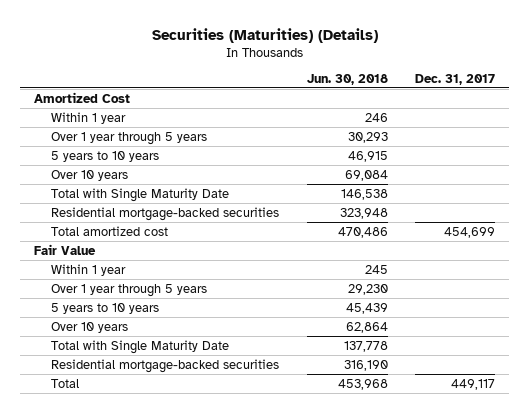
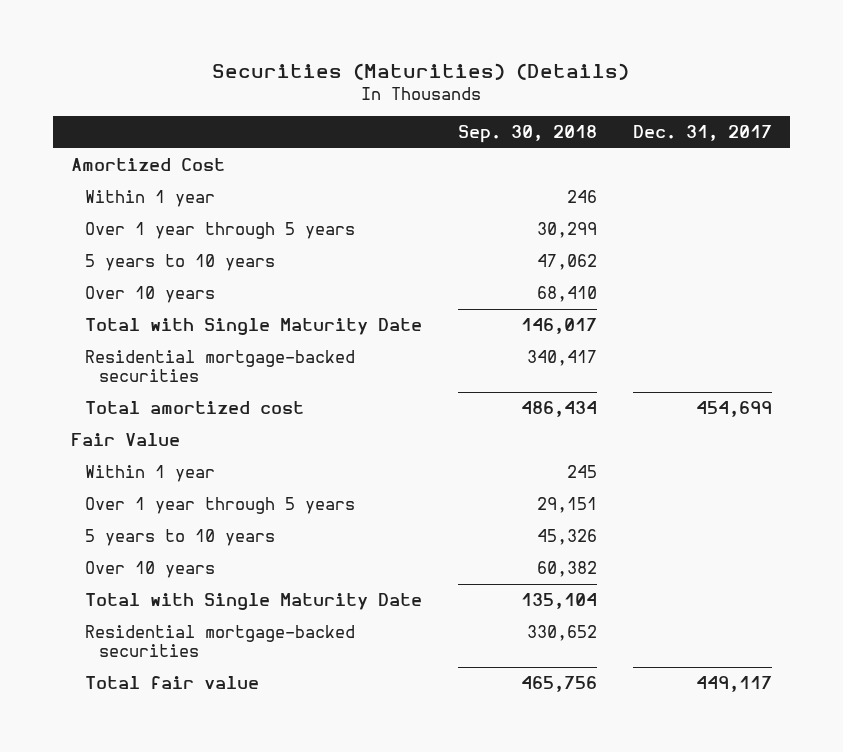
[306,73,388,85] Jun. 30, 2018 -> none
none -> [458,125,598,144] Sep. 30, 2018
[51,378,80,388] Total -> [84,676,259,690] Total fair value

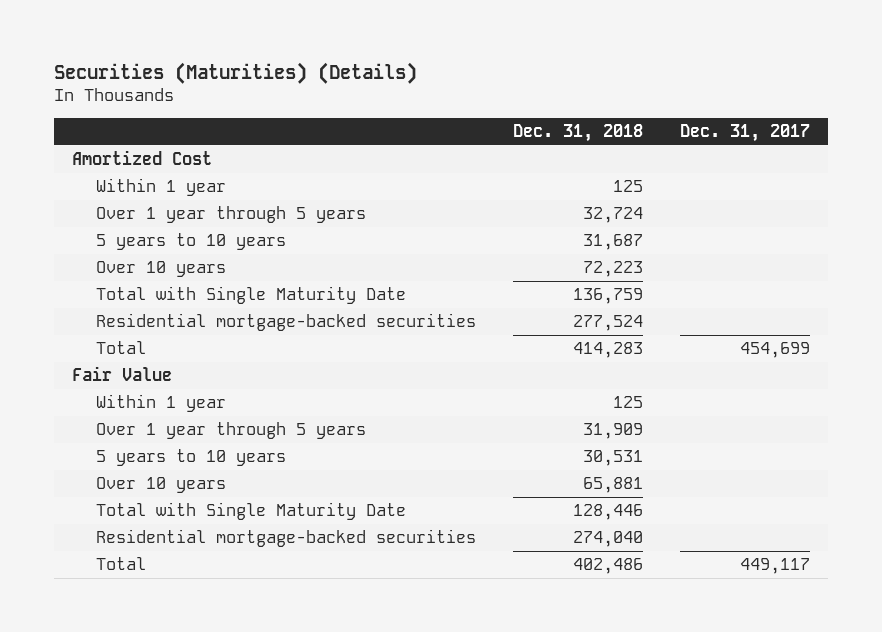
[458,125,598,144] Sep. 30, 2018 -> none
none -> [512,123,643,142] Dec. 31, 2018
[84,401,304,415] Total amortized cost -> [95,341,146,355] Total
[84,676,259,690] Total fair value -> [95,557,146,571] Total

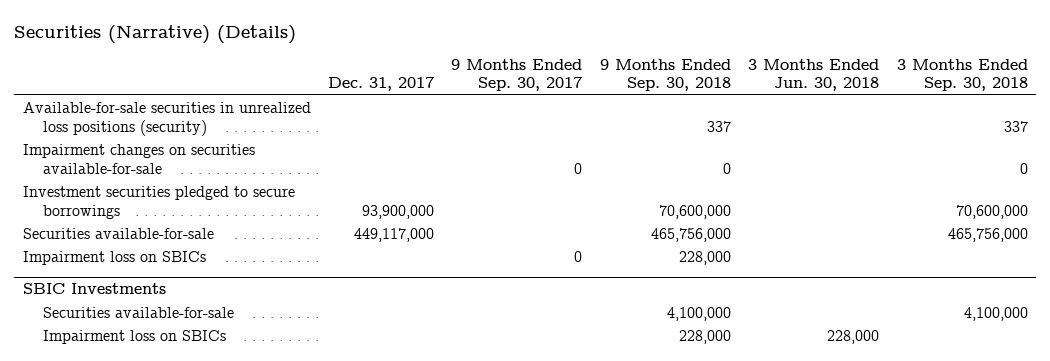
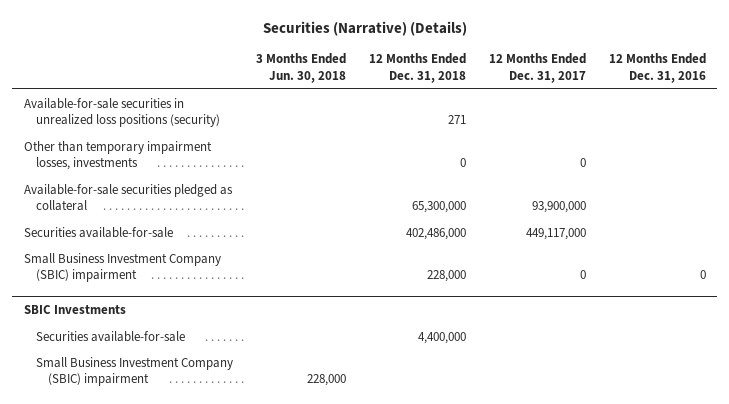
[327,77,434,92] Dec. 31, 2017 -> none
[451,58,583,92] 9 Months Ended Sep. 30, 2017 -> none
[599,58,731,92] 9 Months Ended Sep. 30, 2018 -> none
[896,58,1028,92] 3 Months Ended Sep. 30, 2018 -> none
none -> [368,53,466,83] 12 Months Ended Dec. 31, 2018
none -> [488,53,586,83] 12 Months Ended Dec. 31, 2017
none -> [608,53,706,83] 12 Months Ended Dec. 31, 2016
[22,143,255,174] Impairment changes on securities available-for-sale -> [23,140,212,171] Other than temporary impairment losses, investments
[22,185,295,219] Investment securities pledged to secure borrowings -> [23,183,233,212] Available-for-sale securities pledged as collateral
[22,250,206,265] Impairment loss on SBICs -> [23,252,221,283] Small Business Investment Company (SBIC) impairment
[42,329,226,344] Impairment loss on SBICs -> [36,356,234,387] Small Business Investment Company (SBIC) impairment

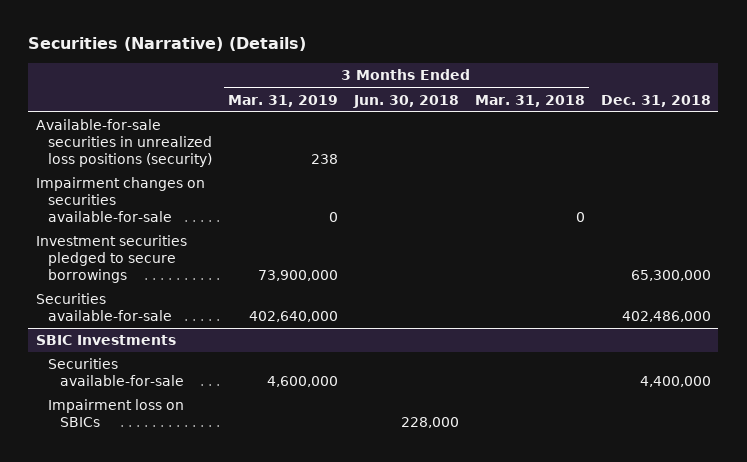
[368,53,466,83] 12 Months Ended Dec. 31, 2018 -> none
[488,53,586,83] 12 Months Ended Dec. 31, 2017 -> none
[608,53,706,83] 12 Months Ended Dec. 31, 2016 -> none
none -> [228,94,339,107] Mar. 31, 2019
none -> [474,94,585,107] Mar. 31, 2018
none -> [600,94,711,107] Dec. 31, 2018
[23,140,212,171] Other than temporary impairment losses, investments -> [35,177,205,222] Impairment changes on securities available-for-sale
[23,183,233,212] Available-for-sale securities pledged as collateral -> [35,235,187,283] Investment securities pledged to secure borrowings
[23,252,221,283] Small Business Investment Company (SBIC) impairment -> none
[36,356,234,387] Small Business Investment Company (SBIC) impairment -> [48,399,185,427] Impairment loss on SBICs

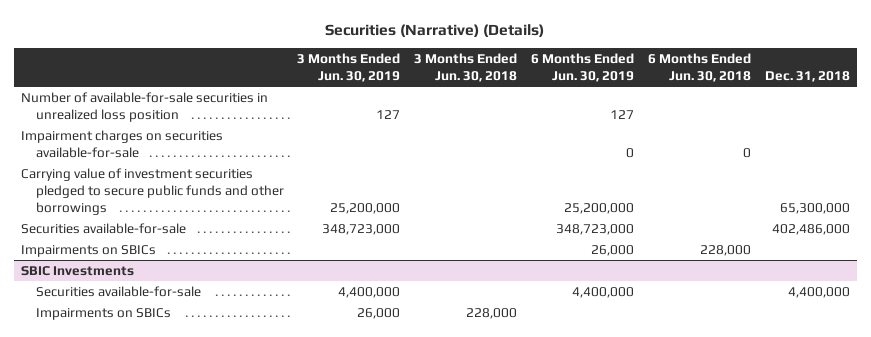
[228,94,339,107] Mar. 31, 2019 -> none
[474,94,585,107] Mar. 31, 2018 -> none
none -> [297,53,401,83] 3 Months Ended Jun. 30, 2019
none -> [531,53,635,83] 6 Months Ended Jun. 30, 2019
none -> [647,53,751,83] 6 Months Ended Jun. 30, 2018
[35,119,213,167] Available-for-sale securities in unrealized loss positions (security) -> [20,91,268,122] Number of available-for-sale securities in unrealized loss position
[35,177,205,222] Impairment changes on securities available-for-sale -> [20,129,223,158] Impairment charges on securities available-for-sale
[35,235,187,283] Investment securities pledged to secure borrowings -> [20,167,284,215] Carrying value of investment securities pledged to secure public funds and other borrowings
none -> [20,244,156,257] Impairments on SBICs
[48,399,185,427] Impairment loss on SBICs -> [35,307,171,320] Impairments on SBICs

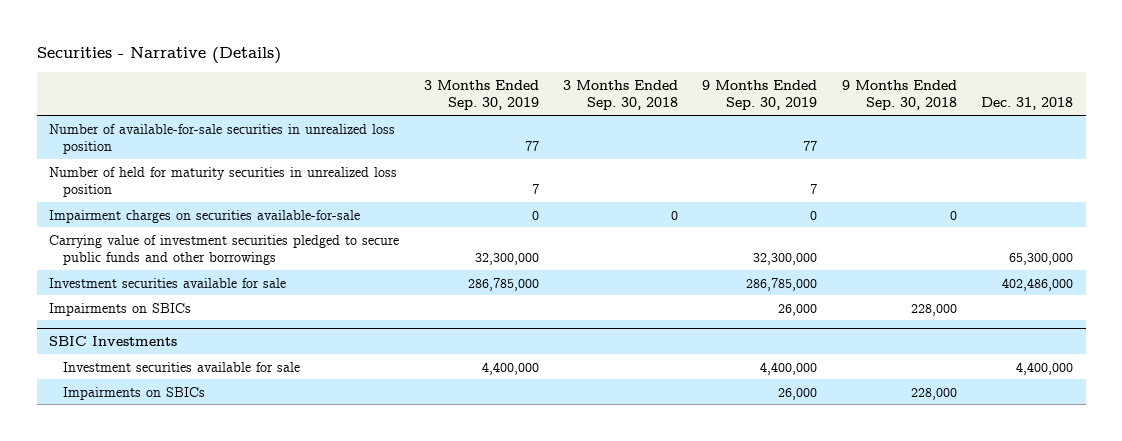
[325,23,545,37] Securities (Narrative) (Details) -> [36,47,281,65] Securities - Narrative (Details)
[297,53,401,83] 3 Months Ended Jun. 30, 2019 -> none
[414,53,518,83] 3 Months Ended Jun. 30, 2018 -> none
[531,53,635,83] 6 Months Ended Jun. 30, 2019 -> none
[647,53,751,83] 6 Months Ended Jun. 30, 2018 -> none
none -> [423,79,539,111] 3 Months Ended Sep. 30, 2019
none -> [562,79,678,111] 3 Months Ended Sep. 30, 2018
none -> [702,79,818,111] 9 Months Ended Sep. 30, 2019
none -> [841,79,957,111] 9 Months Ended Sep. 30, 2018
none -> [49,166,398,197] Number of held for maturity securities in unrealized loss position
[20,222,186,234] Securities available-for-sale -> [49,277,287,288] Investment securities available for sale
[35,285,201,297] Securities available-for-sale -> [62,361,300,372] Investment securities available for sale

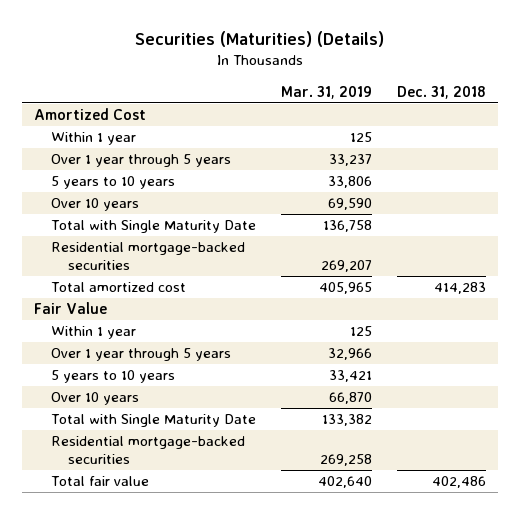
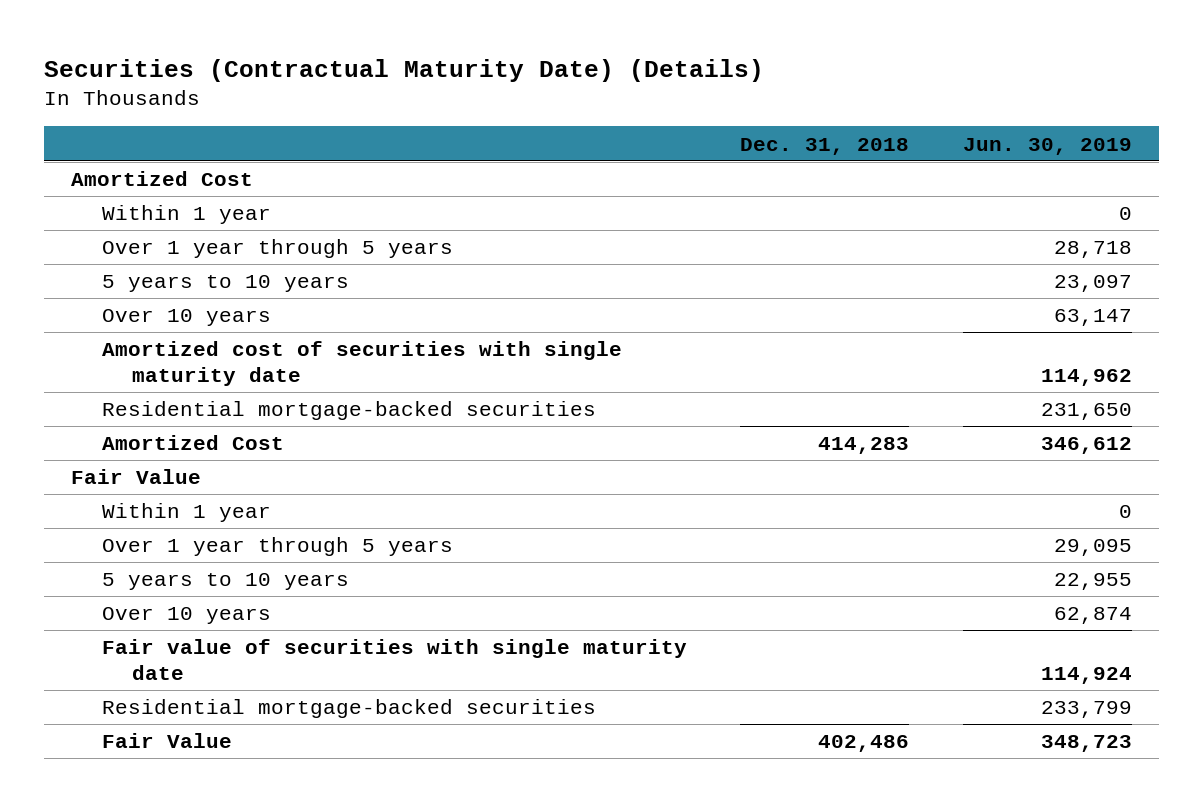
[134,31,384,48] Securities (Maturities) (Details) -> [43,58,764,82] Securities (Contractual Maturity Date) (Details)
[281,85,373,99] Mar. 31, 2019 -> none
none -> [962,137,1132,155] Jun. 30, 2019
[51,220,257,234] Total with Single Maturity Date -> [101,341,622,386] Amortized cost of securities with single maturity date
[51,282,187,293] Total amortized cost -> [101,435,284,451] Amortized Cost
[51,414,257,428] Total with Single Maturity Date -> [101,639,687,680] Fair value of securities with single maturity date
[51,476,150,487] Total fair value -> [101,733,232,749] Fair Value

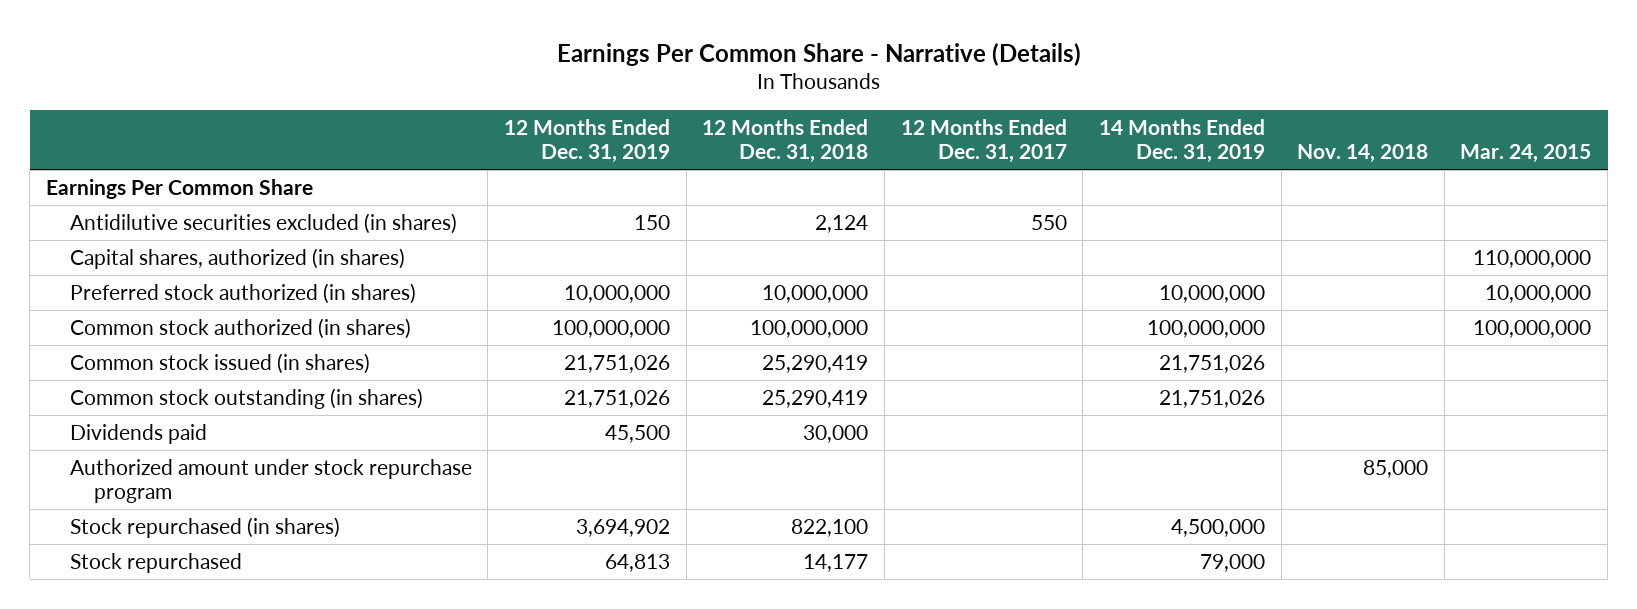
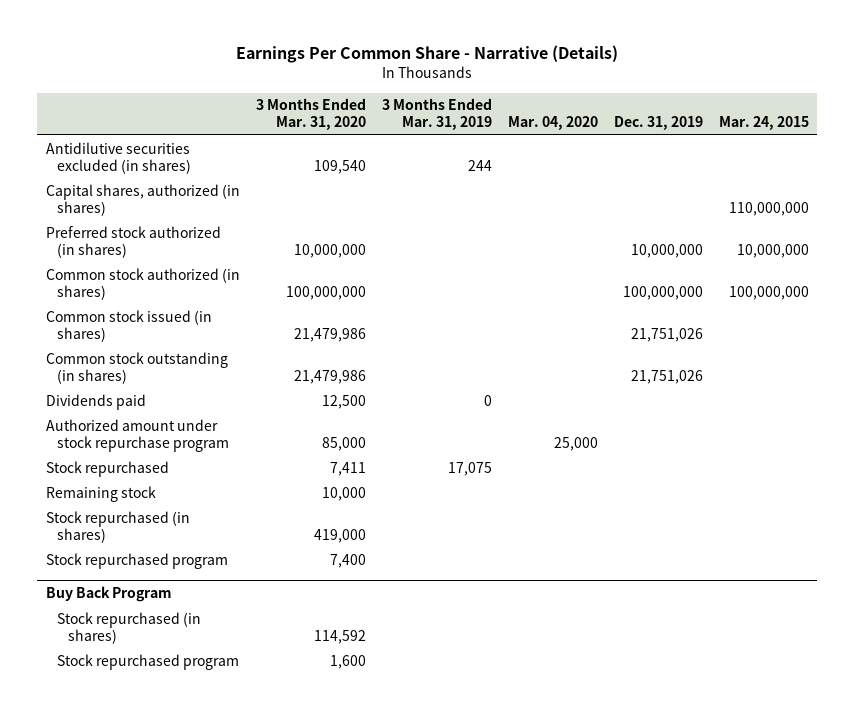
[504,118,671,164] 12 Months Ended Dec. 31, 2019 -> none
[702,118,869,164] 12 Months Ended Dec. 31, 2018 -> none
[900,118,1067,164] 12 Months Ended Dec. 31, 2017 -> none
[1098,118,1265,164] 14 Months Ended Dec. 31, 2019 -> none
[1297,144,1429,164] Nov. 14, 2018 -> none
none -> [255,98,366,131] 3 Months Ended Mar. 31, 2020
none -> [381,98,492,131] 3 Months Ended Mar. 31, 2019
none -> [507,116,598,131] Mar. 04, 2020
none -> [613,116,703,131] Dec. 31, 2019
[45,178,313,199] Earnings Per Common Share -> none
none -> [45,485,156,502] Remaining stock
[69,516,340,538] Stock repurchased (in shares) -> [45,510,190,543] Stock repurchased (in shares)
none -> [45,552,228,569] Stock repurchased program
none -> [45,586,172,603] Buy Back Program
none -> [56,611,201,644] Stock repurchased (in shares)
none -> [56,653,239,670] Stock repurchased program

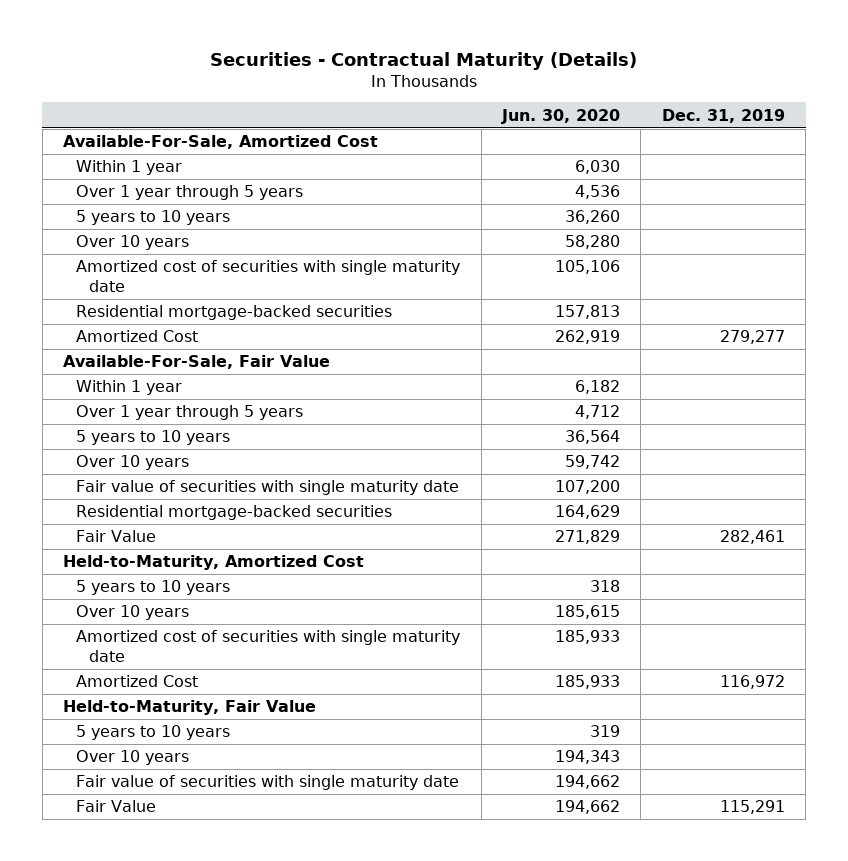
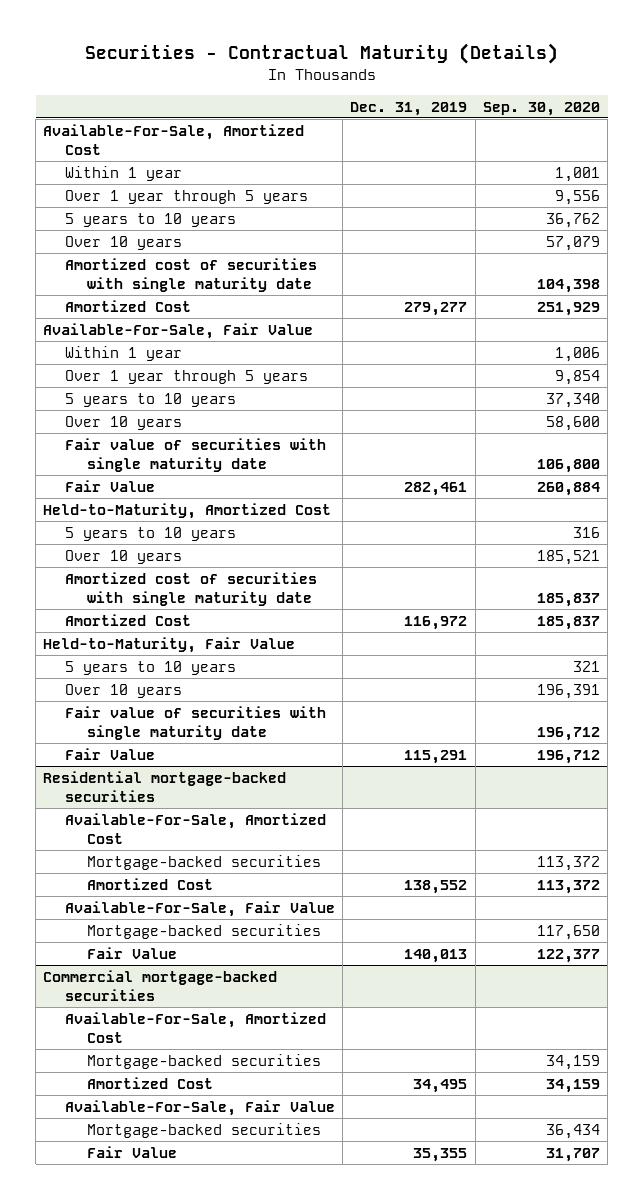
[500,108,620,124] Jun. 30, 2020 -> none
none -> [482,101,600,116] Sep. 30, 2020
[76,305,393,321] Residential mortgage-backed securities -> none
[76,505,393,521] Residential mortgage-backed securities -> none
none -> [43,770,287,802] Residential mortgage-backed securities
none -> [65,812,327,844] Available-For-Sale, Amortized Cost
none -> [86,854,321,870] Mortgage-backed securities
none -> [86,877,213,890] Amortized Cost
none -> [65,900,336,917] Available-For-Sale, Fair Value
none -> [86,923,321,939] Mortgage-backed securities
none -> [86,946,177,959] Fair Value
none -> [43,969,278,1001] Commercial mortgage-backed securities
none -> [65,1011,327,1043] Available-For-Sale, Amortized Cost
none -> [86,1053,321,1069] Mortgage-backed securities
none -> [86,1076,213,1089] Amortized Cost
none -> [65,1099,336,1116] Available-For-Sale, Fair Value
none -> [86,1122,321,1138] Mortgage-backed securities
none -> [86,1145,177,1158] Fair Value

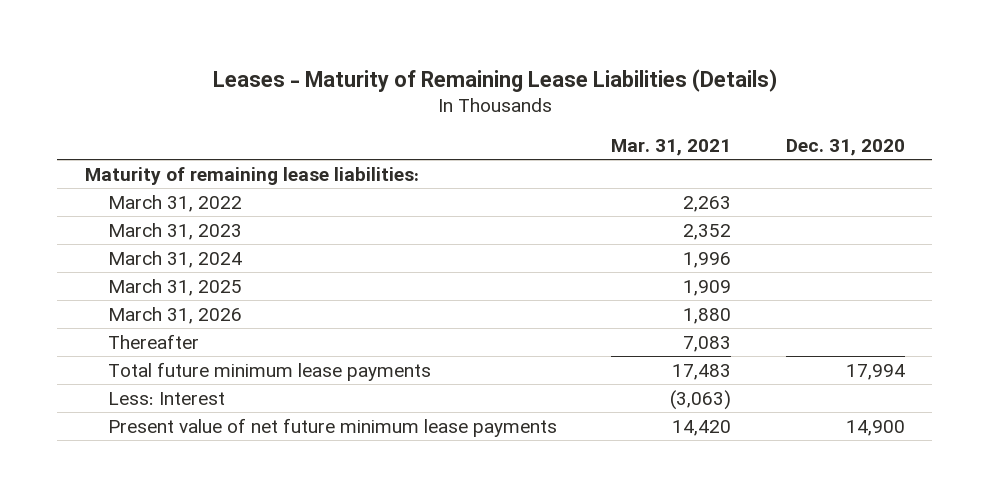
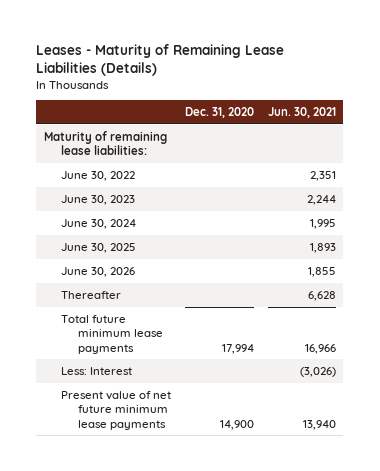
[611,138,732,156] Mar. 31, 2021 -> none
none -> [268,107,337,119] Jun. 30, 2021
[107,194,242,212] March 31, 2022 -> [60,170,135,181] June 30, 2022
[107,222,242,240] March 31, 2023 -> [60,194,135,205] June 30, 2023
[107,250,242,268] March 31, 2024 -> [60,218,136,229] June 30, 2024
[107,278,242,296] March 31, 2025 -> [60,242,136,253] June 30, 2025
[107,306,242,324] March 31, 2026 -> [60,266,135,277] June 30, 2026

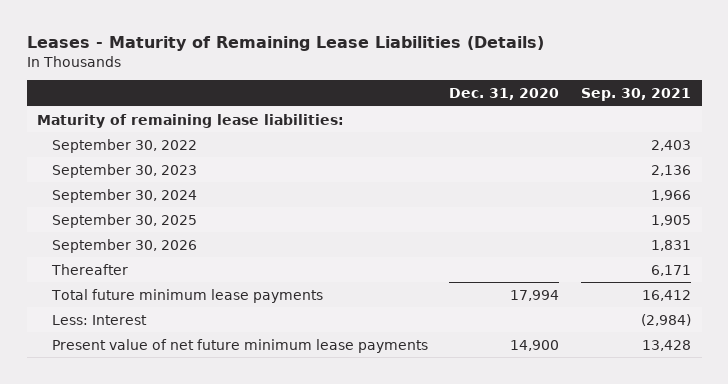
[268,107,337,119] Jun. 30, 2021 -> none
none -> [580,87,691,101] Sep. 30, 2021
[60,170,135,181] June 30, 2022 -> [51,138,197,153] September 30, 2022
[60,194,135,205] June 30, 2023 -> [51,163,197,178] September 30, 2023
[60,218,136,229] June 30, 2024 -> [51,188,197,203] September 30, 2024
[60,242,136,253] June 30, 2025 -> [51,213,197,228] September 30, 2025
[60,266,135,277] June 30, 2026 -> [51,238,197,253] September 30, 2026

